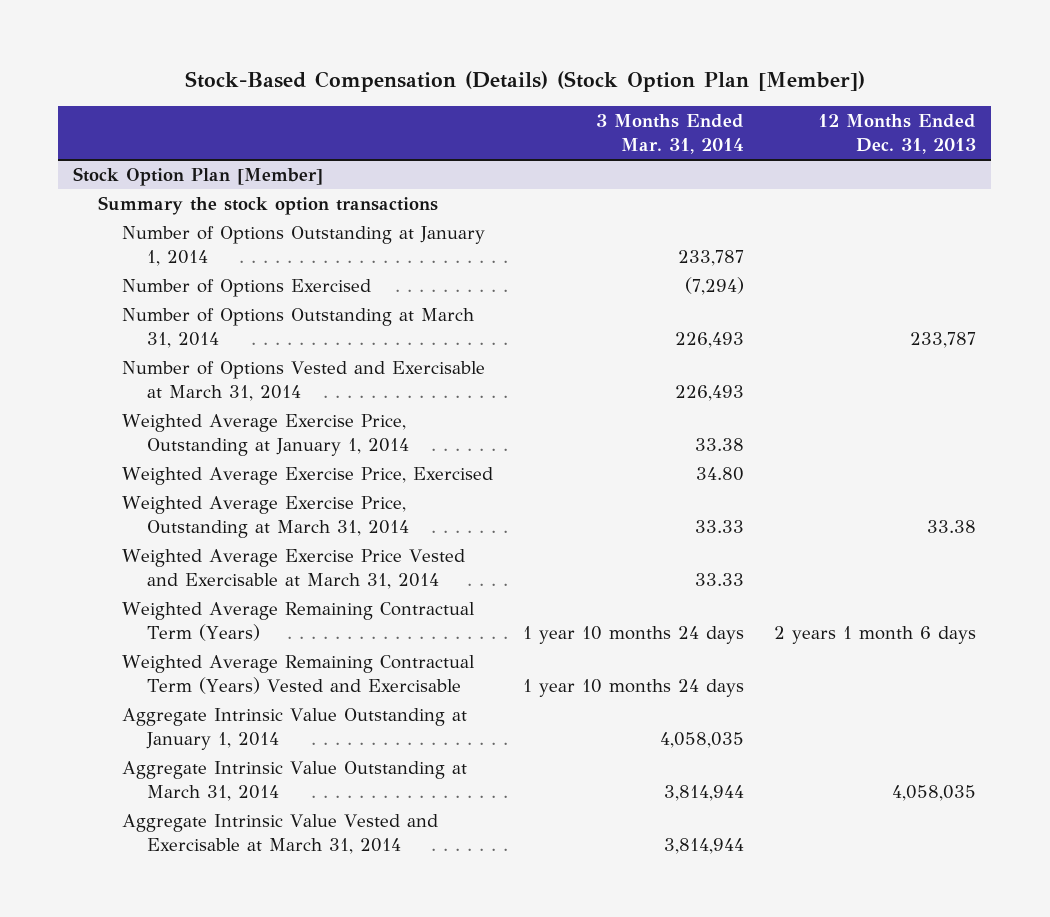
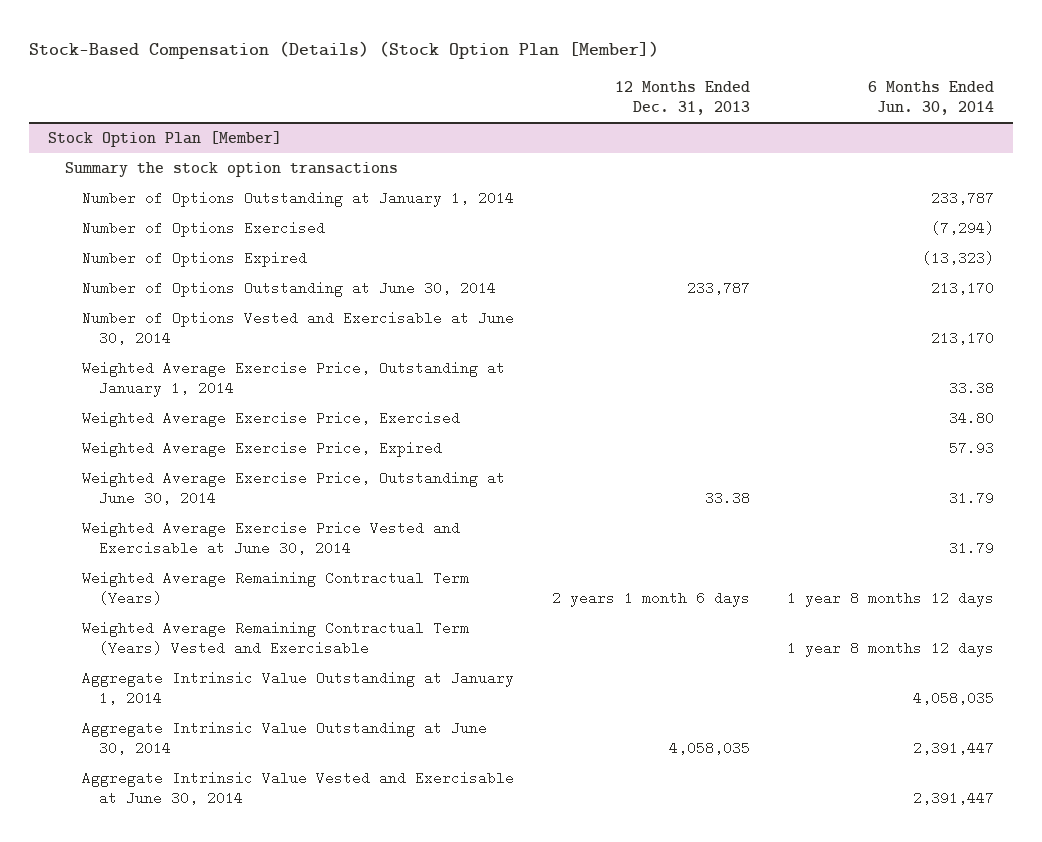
[596,114,745,154] 3 Months Ended Mar. 31, 2014 -> none
none -> [867,80,994,116] 6 Months Ended Jun. 30, 2014
none -> [82,251,308,268] Number of Options Expired
[122,308,475,348] Number of Options Outstanding at March 31, 2014 -> [82,281,497,298] Number of Options Outstanding at June 30, 2014
[122,361,486,401] Number of Options Vested and Exercisable at March 31, 2014 -> [82,311,515,346] Number of Options Vested and Exercisable at June 30, 2014
none -> [82,441,443,458] Weighted Average Exercise Price, Expired
[122,496,409,538] Weighted Average Exercise Price, Outstanding at March 31, 2014 -> [82,471,506,506] Weighted Average Exercise Price, Outstanding at June 30, 2014
[122,549,466,589] Weighted Average Exercise Price Vested and Exercisable at March 31, 2014 -> [82,521,461,556] Weighted Average Exercise Price Vested and Exercisable at June 30, 2014
[122,761,468,801] Aggregate Intrinsic Value Outstanding at March 31, 2014 -> [82,721,488,756] Aggregate Intrinsic Value Outstanding at June 30, 2014
[122,814,439,854] Aggregate Intrinsic Value Vested and Exercisable at March 31, 2014 -> [82,771,515,806] Aggregate Intrinsic Value Vested and Exercisable at June 30, 2014

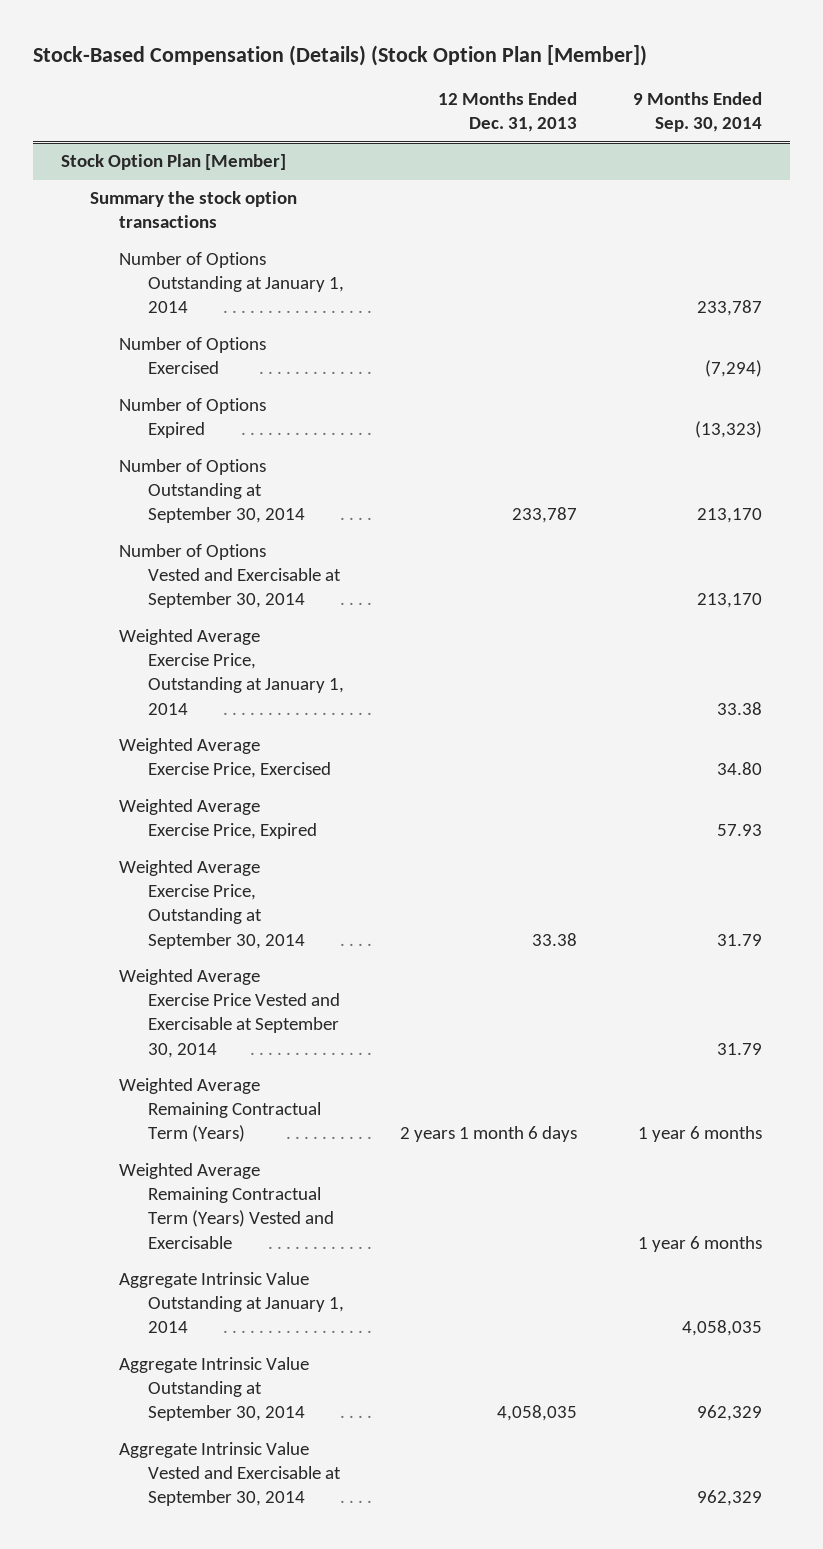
[867,80,994,116] 6 Months Ended Jun. 30, 2014 -> none
none -> [633,92,763,133] 9 Months Ended Sep. 30, 2014
[82,281,497,298] Number of Options Outstanding at June 30, 2014 -> [118,459,305,524] Number of Options Outstanding at September 30, 2014
[82,311,515,346] Number of Options Vested and Exercisable at June 30, 2014 -> [118,544,341,609] Number of Options Vested and Exercisable at September 30, 2014
[82,471,506,506] Weighted Average Exercise Price, Outstanding at June 30, 2014 -> [118,860,305,949] Weighted Average Exercise Price, Outstanding at September 30, 2014
[82,521,461,556] Weighted Average Exercise Price Vested and Exercisable at June 30, 2014 -> [118,969,340,1058] Weighted Average Exercise Price Vested and Exercisable at September 30, 2014
[82,721,488,756] Aggregate Intrinsic Value Outstanding at June 30, 2014 -> [118,1357,309,1422] Aggregate Intrinsic Value Outstanding at September 30, 2014
[82,771,515,806] Aggregate Intrinsic Value Vested and Exercisable at June 30, 2014 -> [118,1442,341,1507] Aggregate Intrinsic Value Vested and Exercisable at September 30, 2014

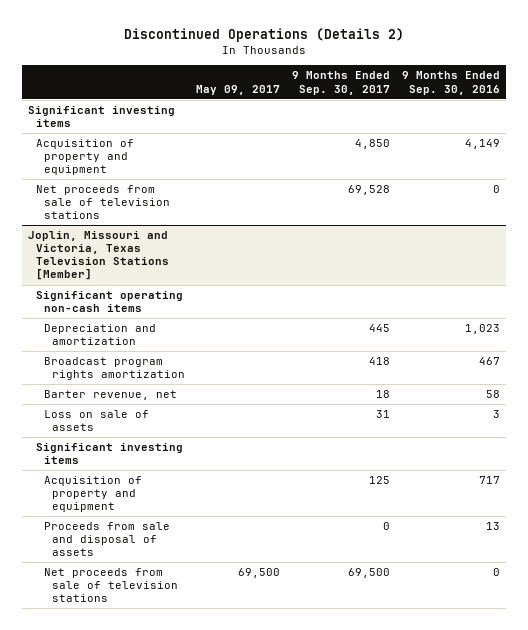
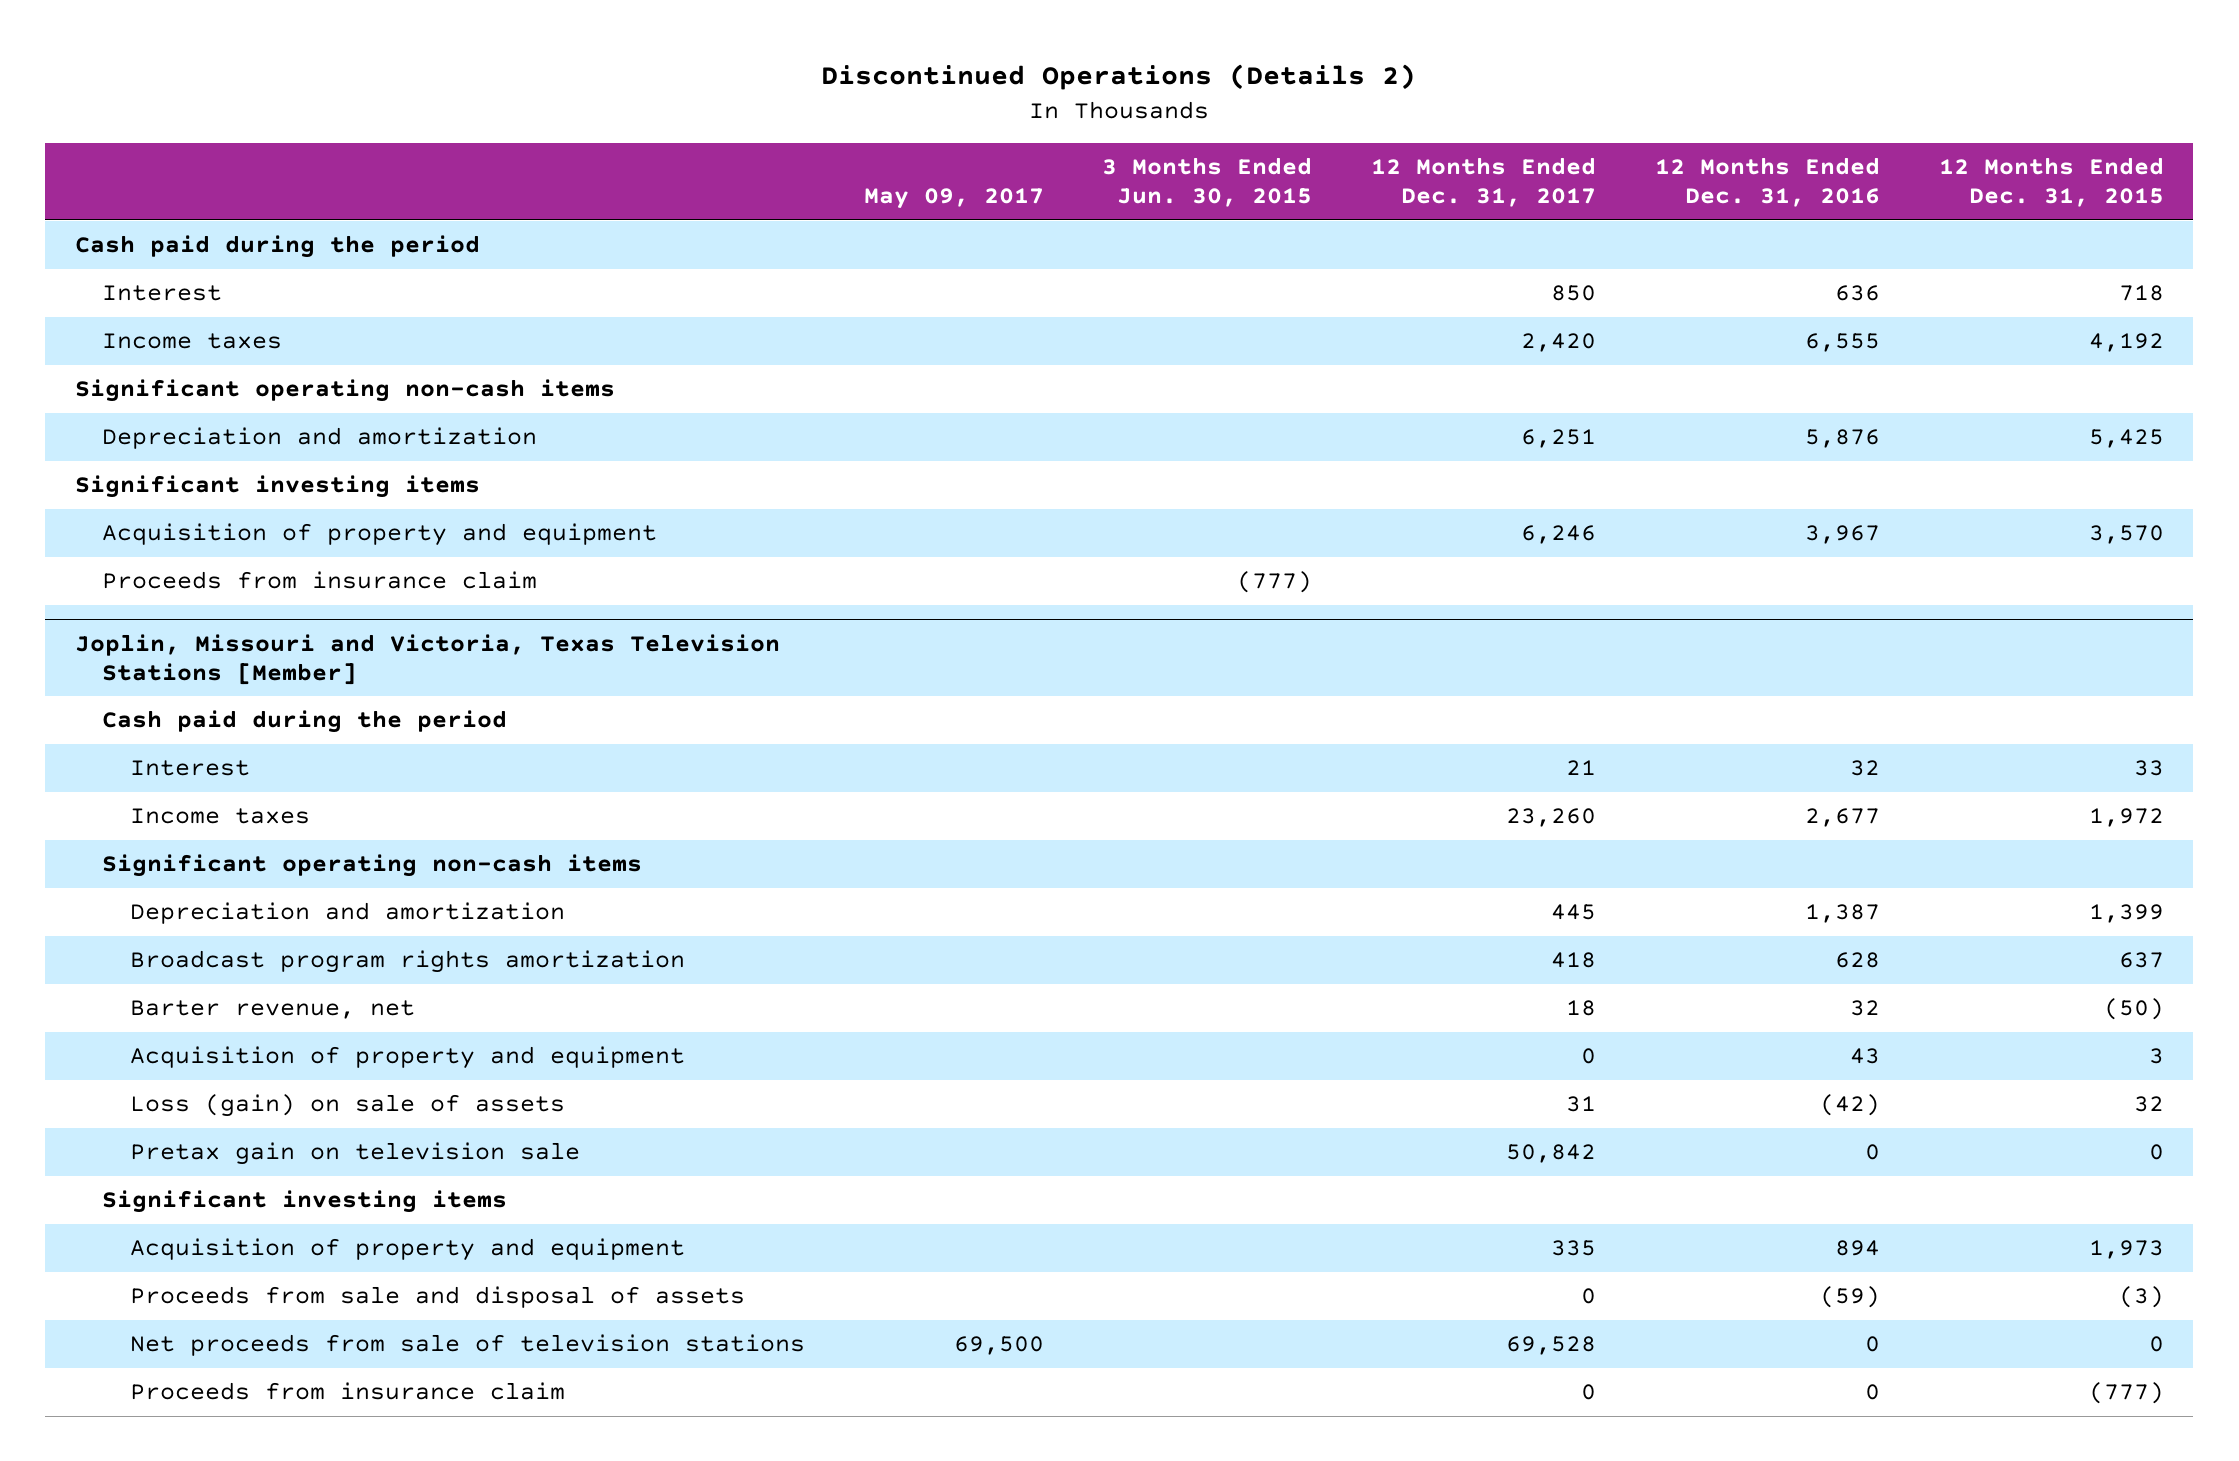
[292,71,391,95] 9 Months Ended Sep. 30, 2017 -> none
[401,71,500,95] 9 Months Ended Sep. 30, 2016 -> none
none -> [1102,157,1313,208] 3 Months Ended Jun. 30, 2015
none -> [1371,157,1597,208] 12 Months Ended Dec. 31, 2017
none -> [1655,157,1881,208] 12 Months Ended Dec. 31, 2016
none -> [1938,157,2164,208] 12 Months Ended Dec. 31, 2015
none -> [74,235,480,259] Cash paid during the period
none -> [102,285,223,302] Interest
none -> [102,333,283,350] Income taxes
none -> [74,379,615,403] Significant operating non-cash items
none -> [102,427,538,450] Depreciation and amortization
[35,185,170,220] Net proceeds from sale of television stations -> none
none -> [102,571,538,590] Proceeds from insurance claim
none -> [102,710,508,734] Cash paid during the period
none -> [129,760,250,777] Interest
none -> [129,808,310,825] Income taxes
none -> [129,1046,685,1070] Acquisition of property and equipment
[43,410,149,432] Loss on sale of assets -> [129,1094,565,1118] Loss (gain) on sale of assets
none -> [129,1142,580,1166] Pretax gain on television sale
none -> [129,1382,565,1401] Proceeds from insurance claim

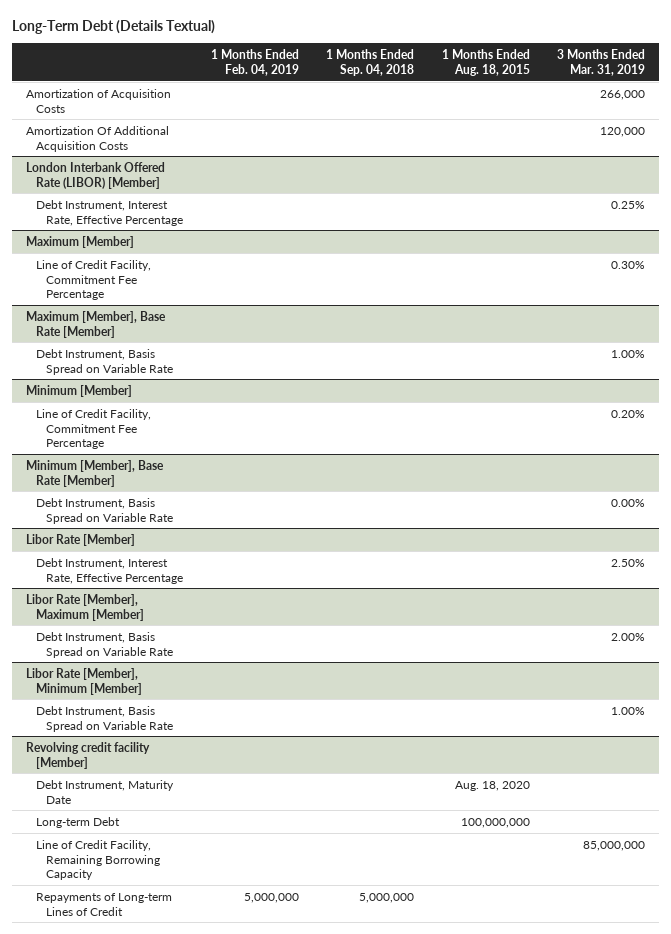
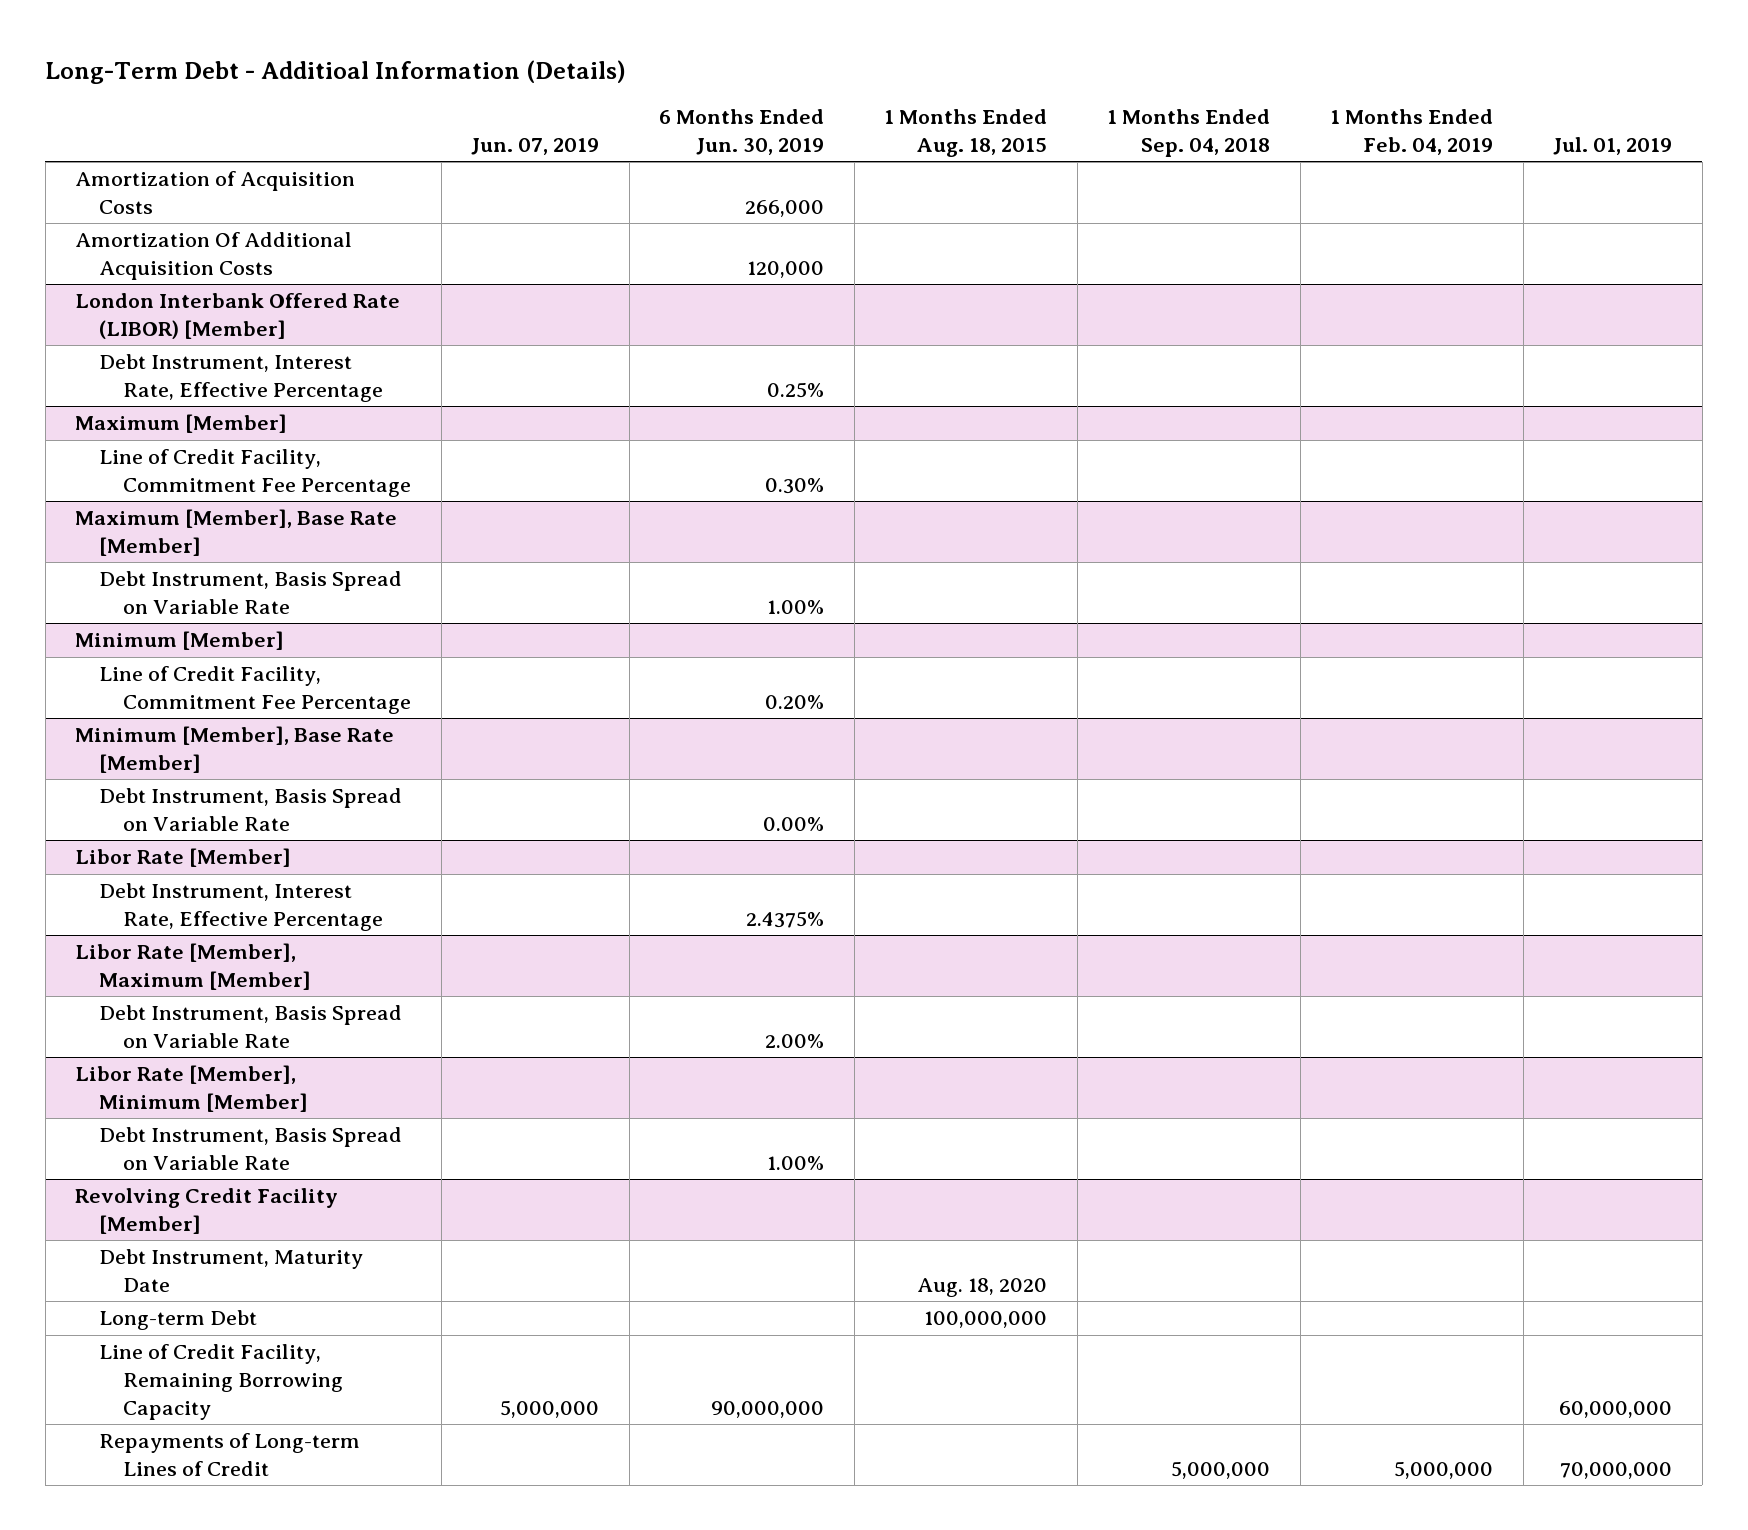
[12,20,216,35] Long-Term Debt (Details Textual) -> [45,59,627,84] Long-Term Debt - Additioal Information (Details)
[557,48,646,76] 3 Months Ended Mar. 31, 2019 -> none
none -> [471,137,600,155] Jun. 07, 2019
none -> [659,109,825,155] 6 Months Ended Jun. 30, 2019
none -> [1553,136,1673,155] Jul. 01, 2019
[25,741,150,769] Revolving credit facility [Member] -> [75,1188,339,1234] Revolving Credit Facility [Member]

